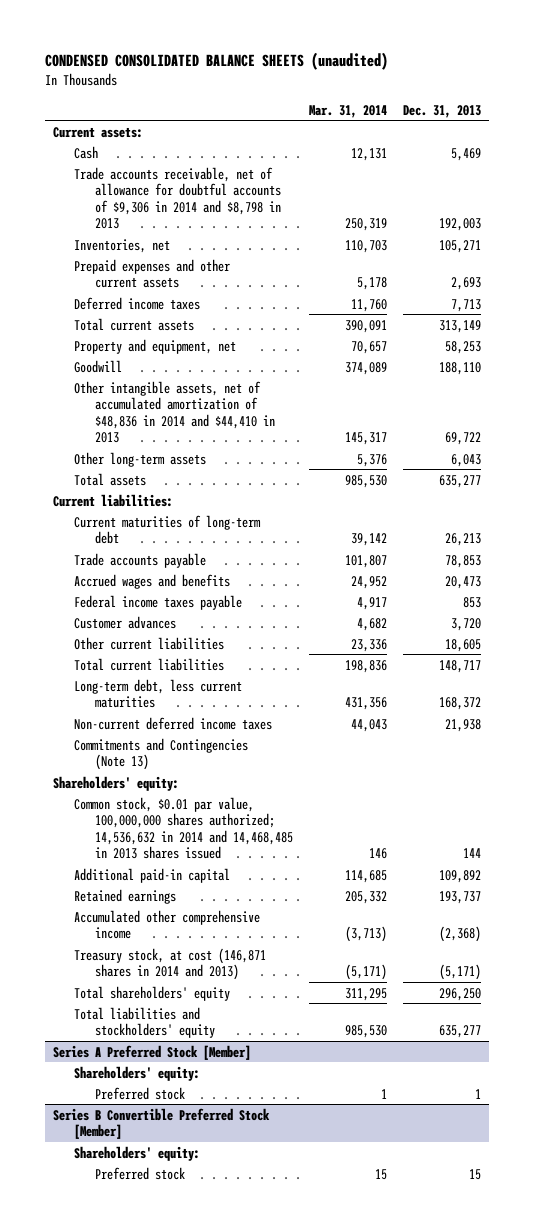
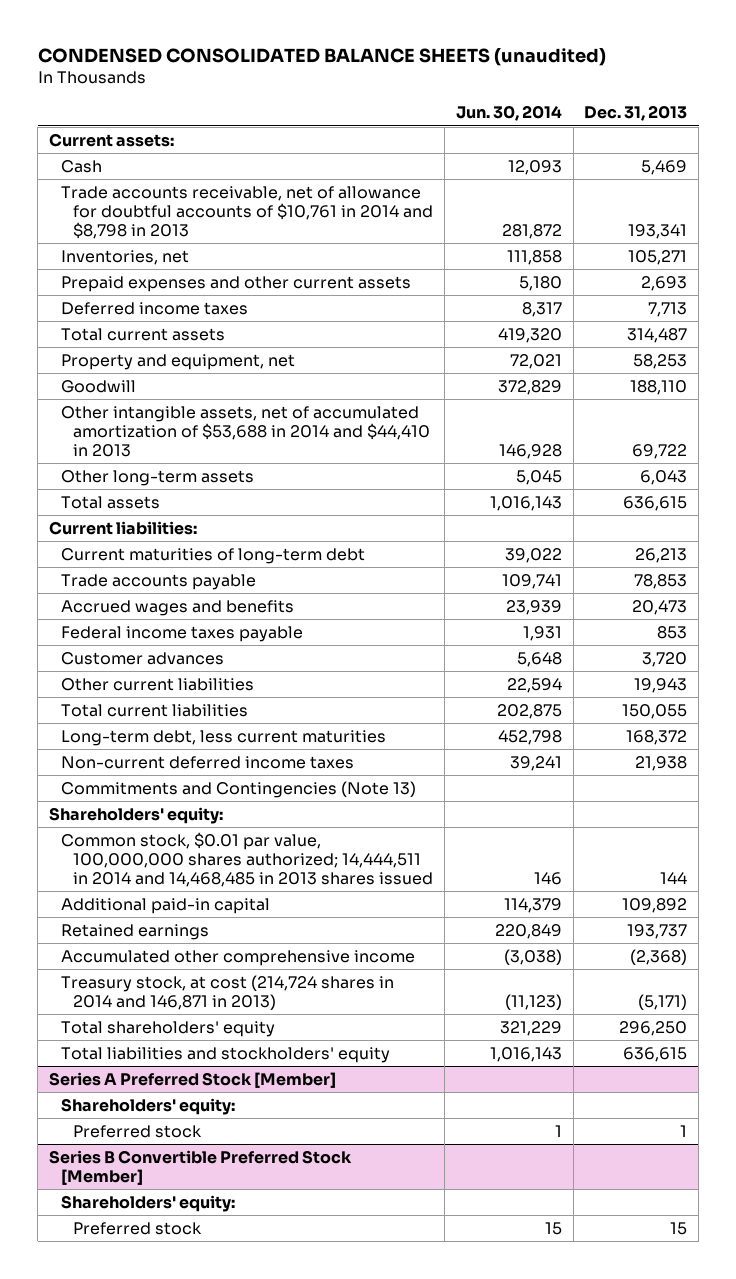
[308,104,387,118] Mar. 31, 2014 -> none
none -> [455,105,562,122] Jun. 30, 2014
[73,166,281,230] Trade accounts receivable, net of allowance for doubtful accounts of $9,306 in 2014 and $8,798 in 2013 -> [61,185,434,239] Trade accounts receivable, net of allowance for doubtful accounts of $10,761 in 2014 and $8,798 in 2013
[438,218,481,232] 192,003 -> [628,223,688,239] 193,341
[438,319,481,333] 313,149 -> [627,327,688,343] 314,487
[73,380,275,444] Other intangible assets, net of accumulated amortization of $48,836 in 2014 and $44,410 in 2013 -> [61,405,431,457] Other intangible assets, net of accumulated amortization of $53,688 in 2014 and $44,410 in 2013
[438,474,481,488] 635,277 -> [623,495,688,511] 636,615
[444,638,481,652] 18,605 -> [634,677,688,693] 19,943
[438,659,481,673] 148,717 -> [622,703,688,719] 150,055
[73,796,293,860] Common stock, $0.01 par value, 100,000,000 shares authorized; 14,536,632 in 2014 and 14,468,485 in 2013 shares issued -> [61,831,434,887] Common stock, $0.01 par value, 100,000,000 shares authorized; 14,444,511 in 2014 and 14,468,485 in 2013 shares issued
[73,947,266,981] Treasury stock, at cost (146,871 shares in 2014 and 2013) -> [61,974,395,1010] Treasury stock, at cost (214,724 shares in 2014 and 146,871 in 2013)
[438,1025,481,1039] 635,277 -> [623,1046,688,1062] 636,615

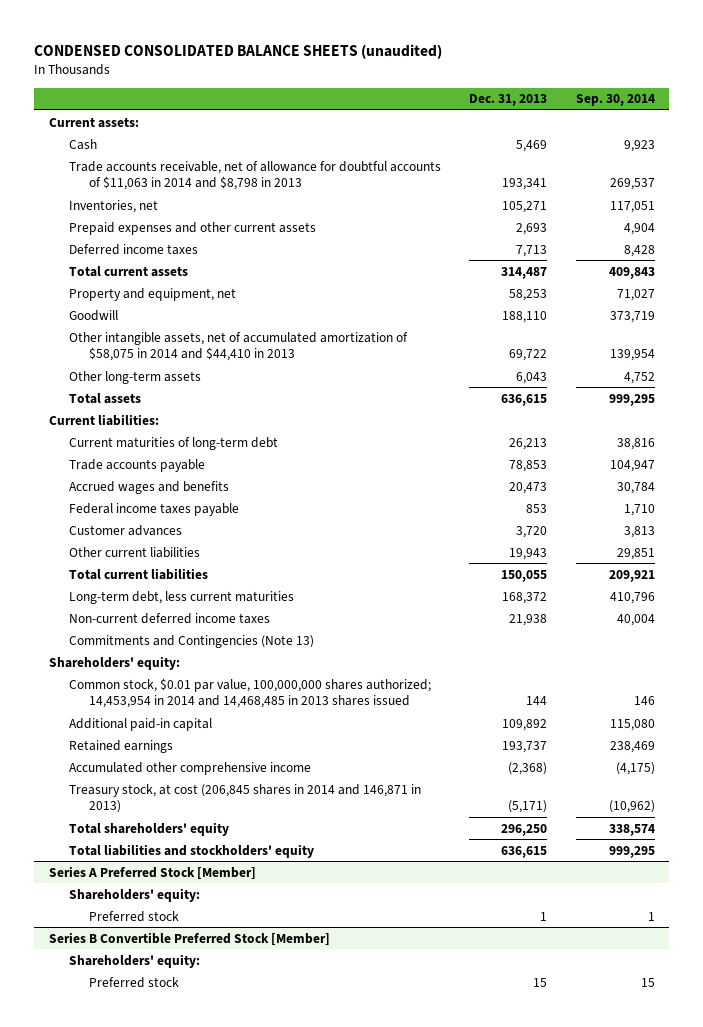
[455,105,562,122] Jun. 30, 2014 -> none
none -> [575,94,655,107] Sep. 30, 2014
[61,185,434,239] Trade accounts receivable, net of allowance for doubtful accounts of $10,761 in 2014 and $8,798 in 2013 -> [68,160,441,191] Trade accounts receivable, net of allowance for doubtful accounts of $11,063 in 2014 and $8,798 in 2013
[61,405,431,457] Other intangible assets, net of accumulated amortization of $53,688 in 2014 and $44,410 in 2013 -> [68,331,408,362] Other intangible assets, net of accumulated amortization of $58,075 in 2014 and $44,410 in 2013
[61,831,434,887] Common stock, $0.01 par value, 100,000,000 shares authorized; 14,444,511 in 2014 and 14,468,485 in 2013 shares issued -> [68,677,431,709] Common stock, $0.01 par value, 100,000,000 shares authorized; 14,453,954 in 2014 and 14,468,485 in 2013 shares issued
[61,974,395,1010] Treasury stock, at cost (214,724 shares in 2014 and 146,871 in 2013) -> [68,783,421,814] Treasury stock, at cost (206,845 shares in 2014 and 146,871 in 2013)

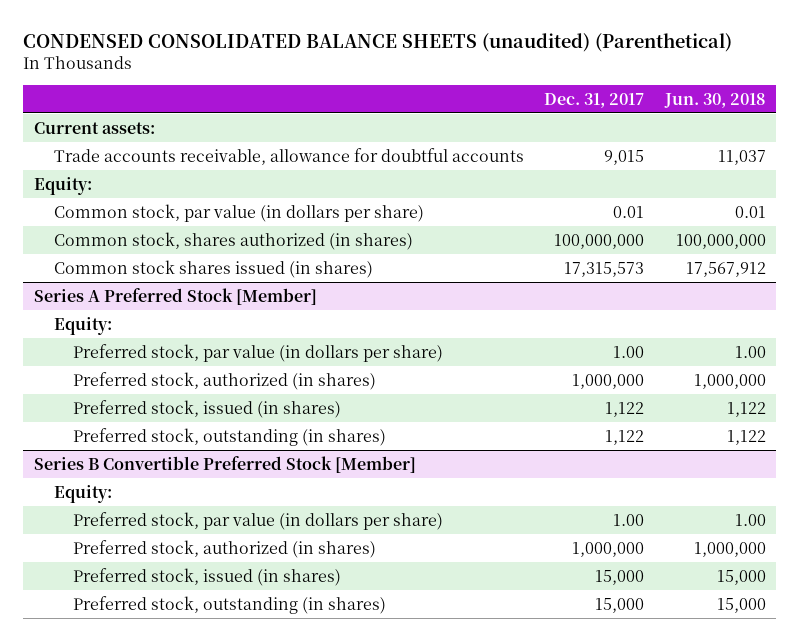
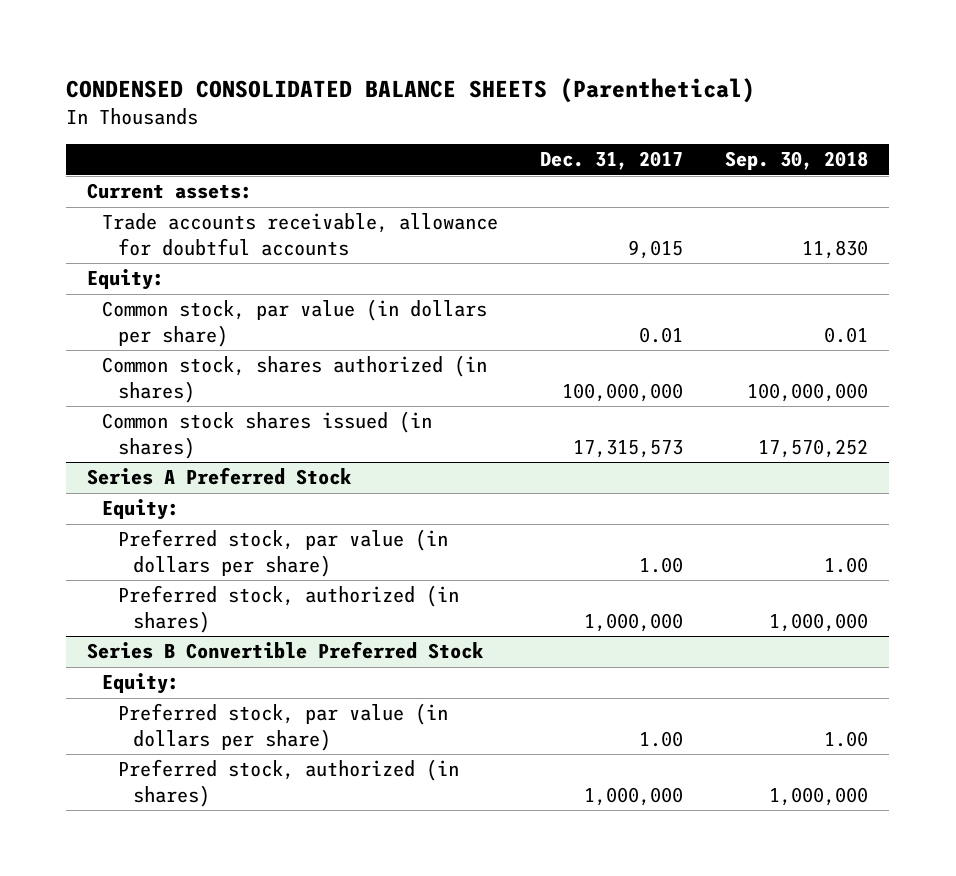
[23,32,733,52] CONDENSED CONSOLIDATED BALANCE SHEETS (unaudited) (Parenthetical) -> [66,77,756,103] CONDENSED CONSOLIDATED BALANCE SHEETS (Parenthetical)
[663,92,766,108] Jun. 30, 2018 -> none
none -> [725,151,869,171] Sep. 30, 2018
[33,287,317,305] Series A Preferred Stock [Member] -> [87,467,353,486] Series A Preferred Stock
[73,399,342,418] Preferred stock, issued (in shares) -> none
[73,427,387,446] Preferred stock, outstanding (in shares) -> none
[33,455,416,473] Series B Convertible Preferred Stock [Member] -> [87,641,485,660] Series B Convertible Preferred Stock
[73,567,342,586] Preferred stock, issued (in shares) -> none
[73,595,387,614] Preferred stock, outstanding (in shares) -> none

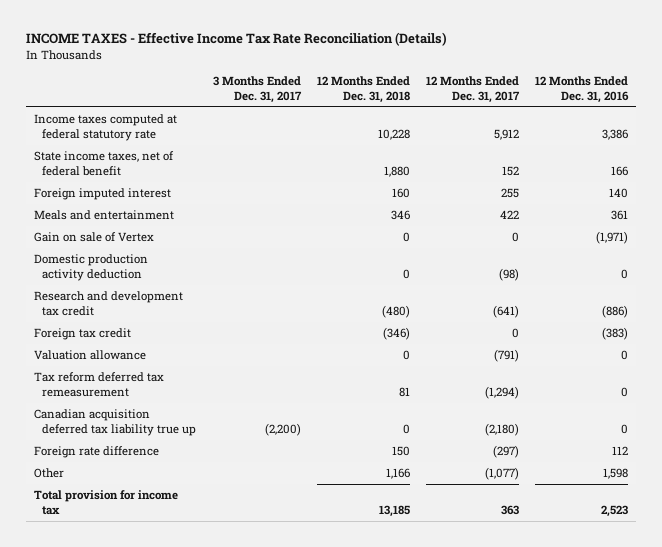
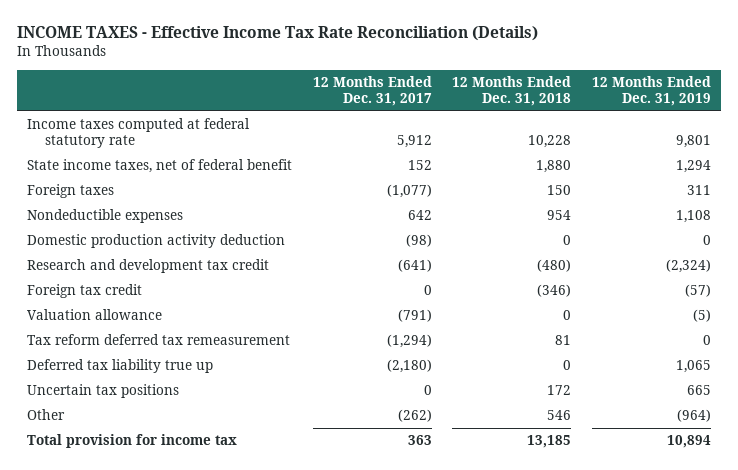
[212,76,302,103] 3 Months Ended Dec. 31, 2017 -> none
[535,76,630,103] 12 Months Ended Dec. 31, 2016 -> none
none -> [592,76,712,107] 12 Months Ended Dec. 31, 2019
[33,188,171,201] Foreign imputed interest -> none
[33,210,174,221] Meals and entertainment -> none
[33,232,154,243] Gain on sale of Vertex -> none
none -> [26,184,114,199] Foreign taxes
none -> [26,209,183,224] Nondeductible expenses
[33,446,159,459] Foreign rate difference -> none
[33,409,197,436] Canadian acquisition deferred tax liability true up -> [26,359,213,374] Deferred tax liability true up
none -> [26,384,179,399] Uncertain tax positions
[385,468,410,480] 1,166 -> [547,410,572,421] 546
[484,467,519,481] (1,077) -> [397,409,432,423] (262)

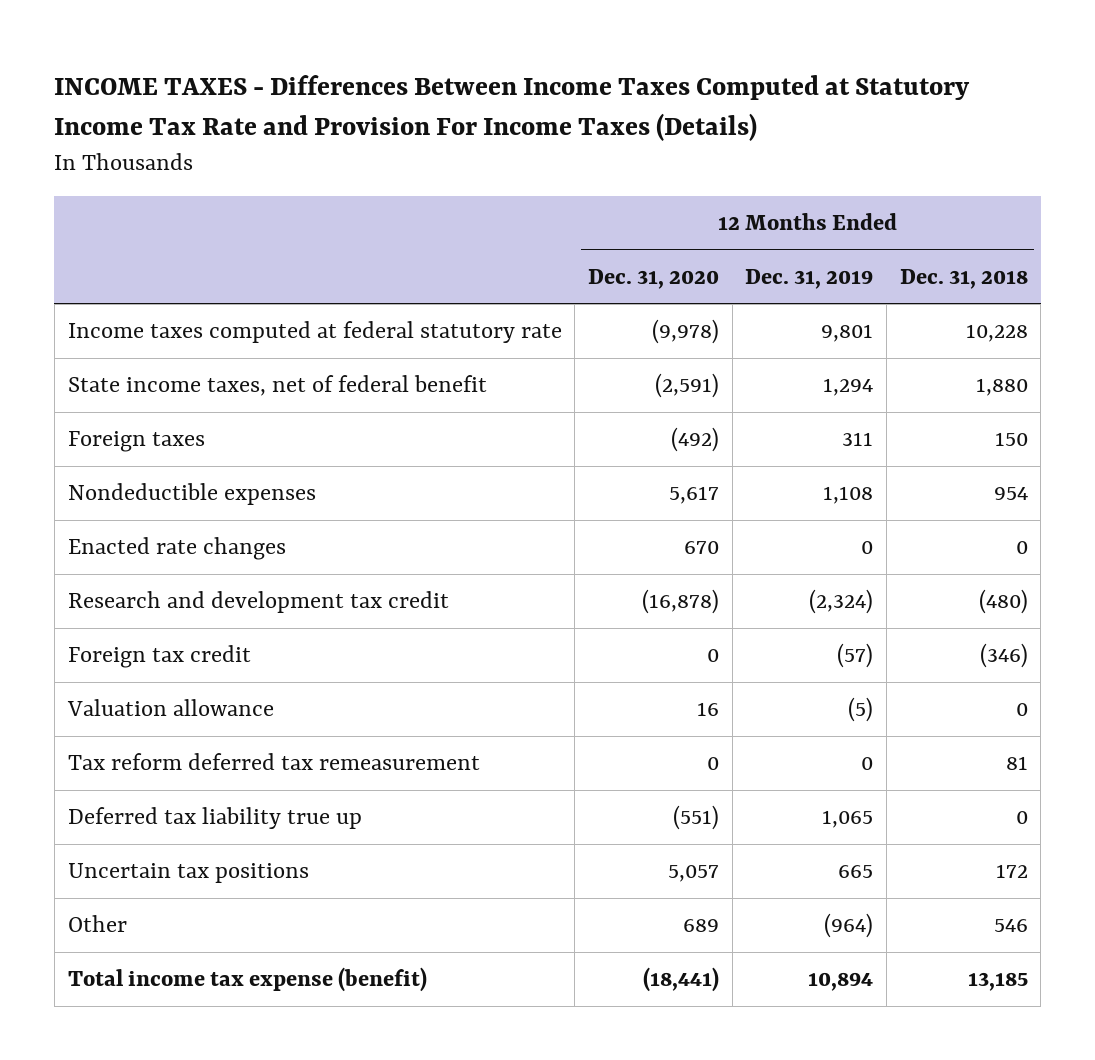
[16,25,538,41] INCOME TAXES - Effective Income Tax Rate Reconciliation (Details) -> [54,74,971,141] INCOME TAXES - Differences Between Income Taxes Computed at Statutory Income Tax Rate and Provision For Income Taxes (Details)
[312,76,432,107] 12 Months Ended Dec. 31, 2017 -> none
none -> [587,268,719,289] Dec. 31, 2020
[26,234,285,249] Domestic production activity deduction -> none
none -> [67,537,286,561] Enacted rate changes
[26,434,237,449] Total provision for income tax -> [67,967,427,993] Total income tax expense (benefit)

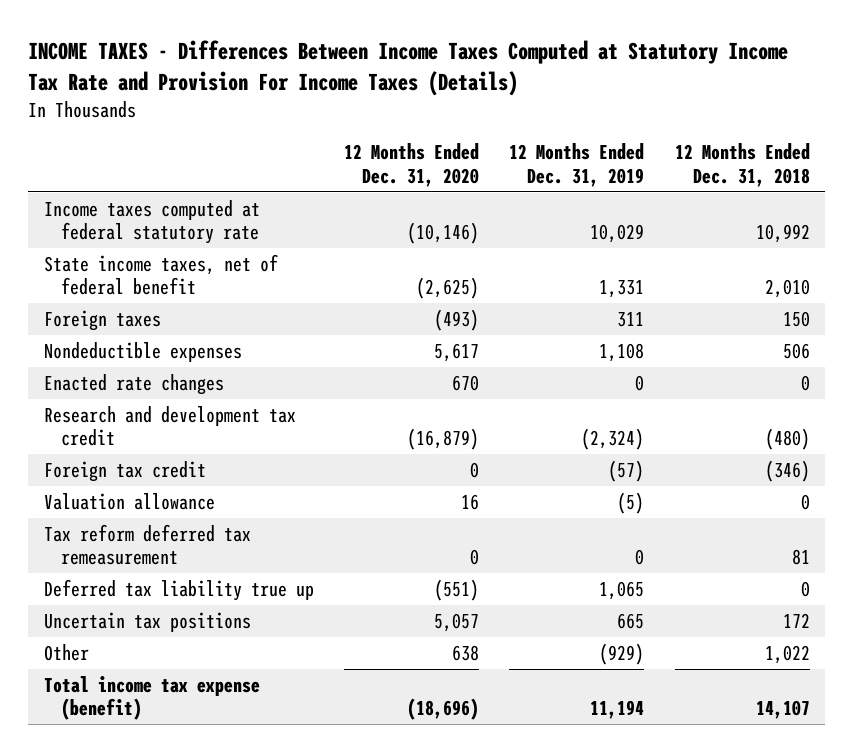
[651,319,719,345] (9,978) -> [407,222,480,245] (10,146)
[821,324,874,343] 9,801 -> [590,224,645,244] 10,029
[965,324,1028,343] 10,228 -> [755,224,810,244] 10,992
[654,373,719,399] (2,591) -> [416,277,480,300] (2,625)
[823,378,874,397] 1,294 -> [599,280,645,299] 1,331
[975,378,1028,397] 1,880 -> [764,279,810,299] 2,010
[670,427,719,453] (492) -> [434,308,480,331] (493)
[993,487,1028,501] 954 -> [782,342,810,359] 506
[641,589,719,615] (16,878) -> [407,428,480,451] (16,879)
[682,919,719,933] 689 -> [452,644,480,661] 638
[824,913,874,939] (964) -> [599,642,645,665] (929)
[993,919,1028,933] 546 -> [764,644,810,664] 1,022
[642,967,719,993] (18,441) -> [407,698,480,721] (18,696)
[808,972,874,992] 10,894 -> [590,700,645,720] 11,194
[967,972,1028,992] 13,185 -> [755,700,810,720] 14,107

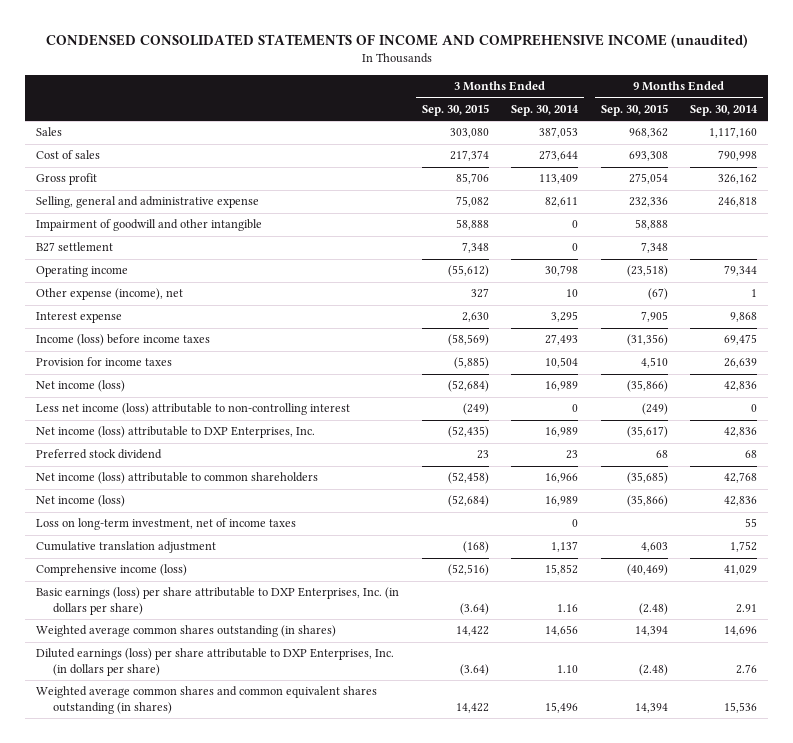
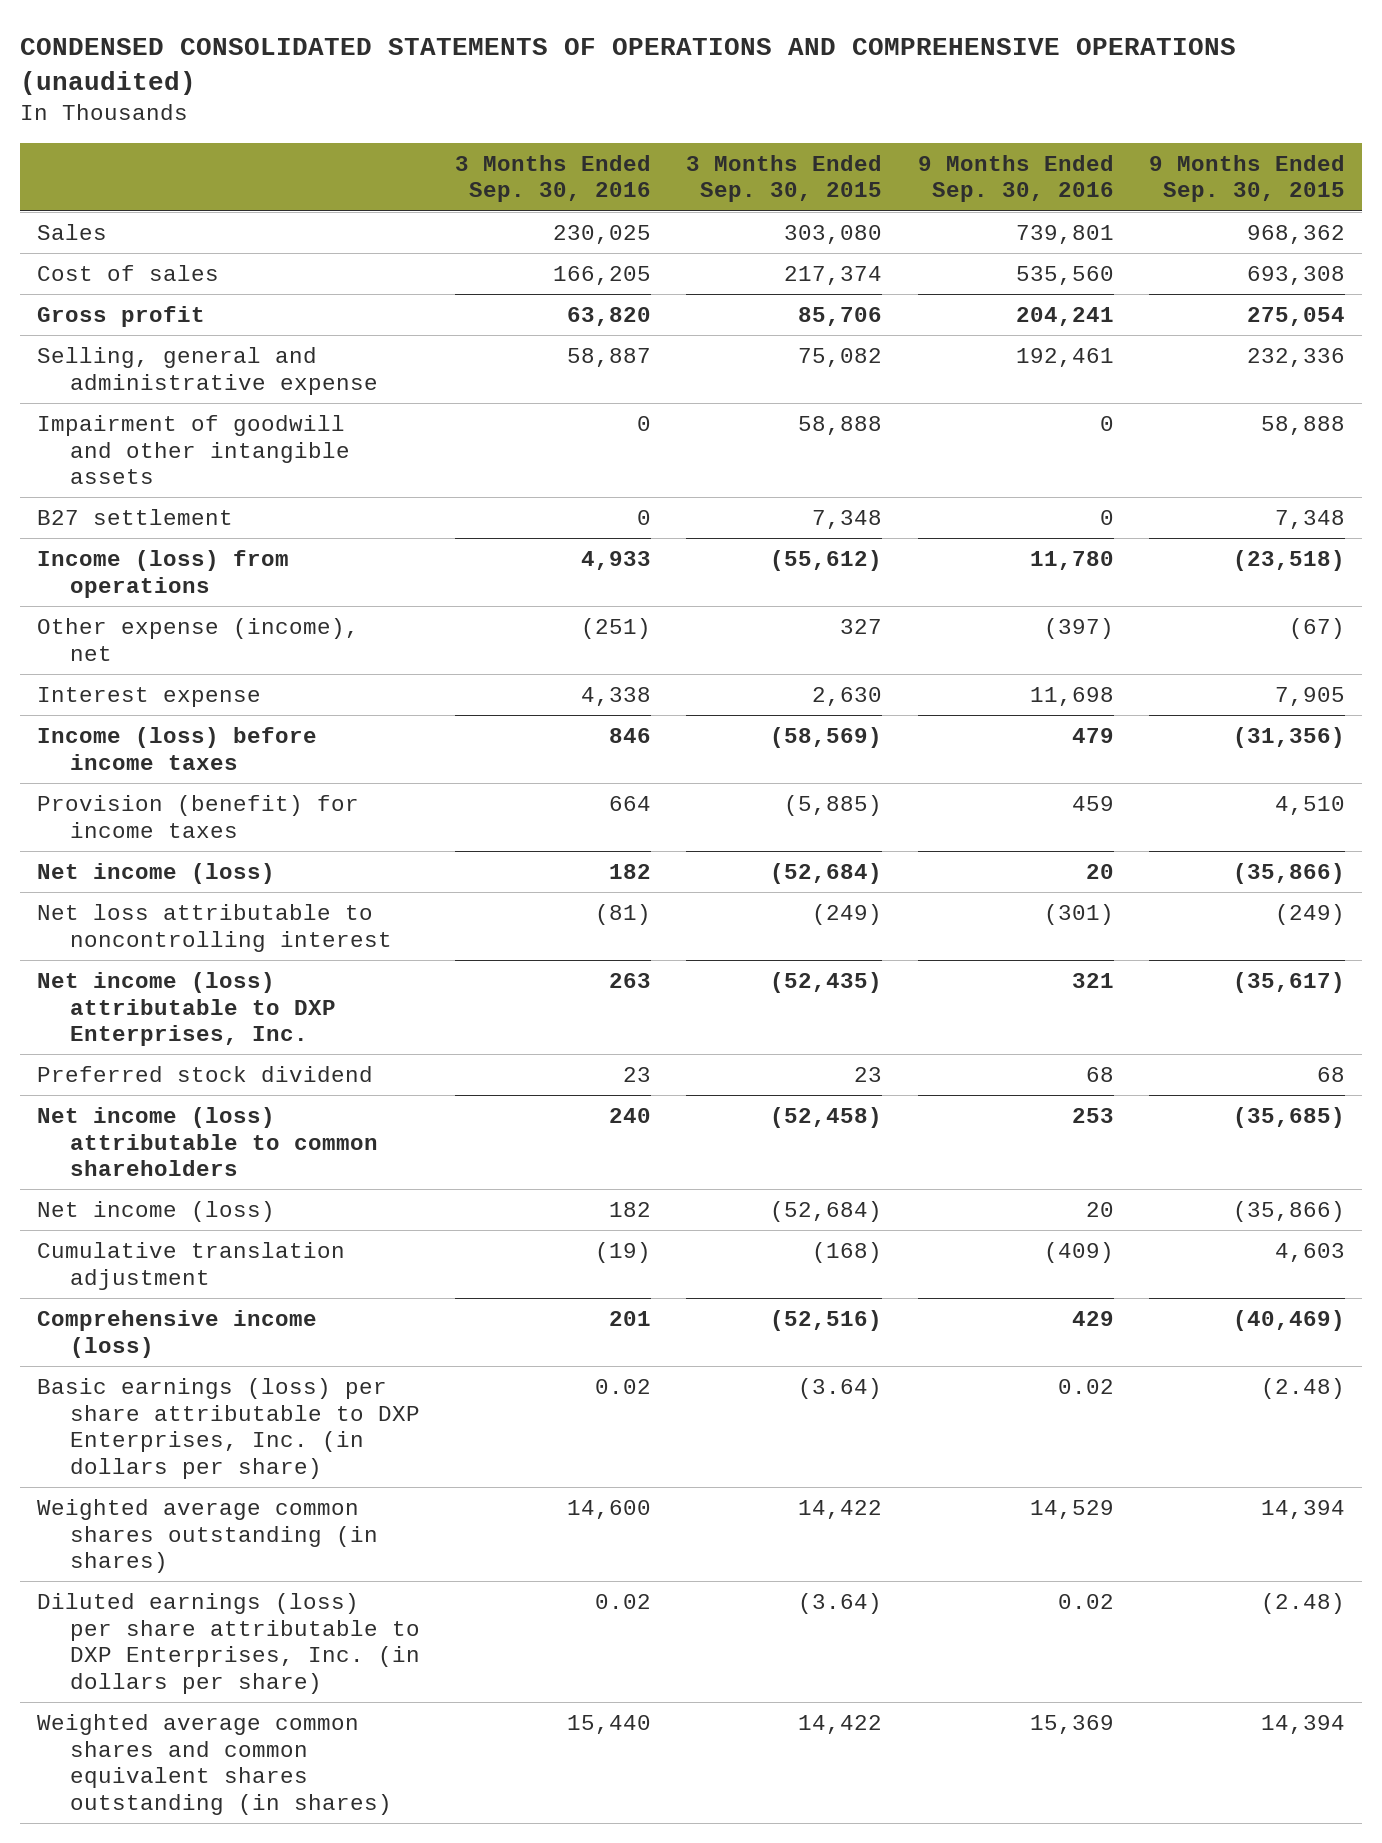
[45,33,748,48] CONDENSED CONSOLIDATED STATEMENTS OF INCOME AND COMPREHENSIVE INCOME (unaudited) -> [19,37,1236,95] CONDENSED CONSOLIDATED STATEMENTS OF OPERATIONS AND COMPREHENSIVE OPERATIONS (unaudited)
[511,104,580,116] Sep. 30, 2014 -> none
[690,104,759,116] Sep. 30, 2014 -> none
none -> [455,154,652,203] 3 Months Ended Sep. 30, 2016
none -> [917,154,1114,203] 9 Months Ended Sep. 30, 2016
[36,219,263,232] Impairment of goodwill and other intangible -> [37,414,350,485] Impairment of goodwill and other intangible assets
[36,266,129,278] Operating income -> [37,549,290,598] Income (loss) from operations
[36,357,173,367] Provision for income taxes -> [37,794,360,838] Provision (benefit) for income taxes
[36,403,351,416] Less net income (loss) attributable to non-controlling interest -> [37,903,392,952] Net loss attributable to noncontrolling interest
[36,518,297,531] Loss on long-term investment, net of income taxes -> none

